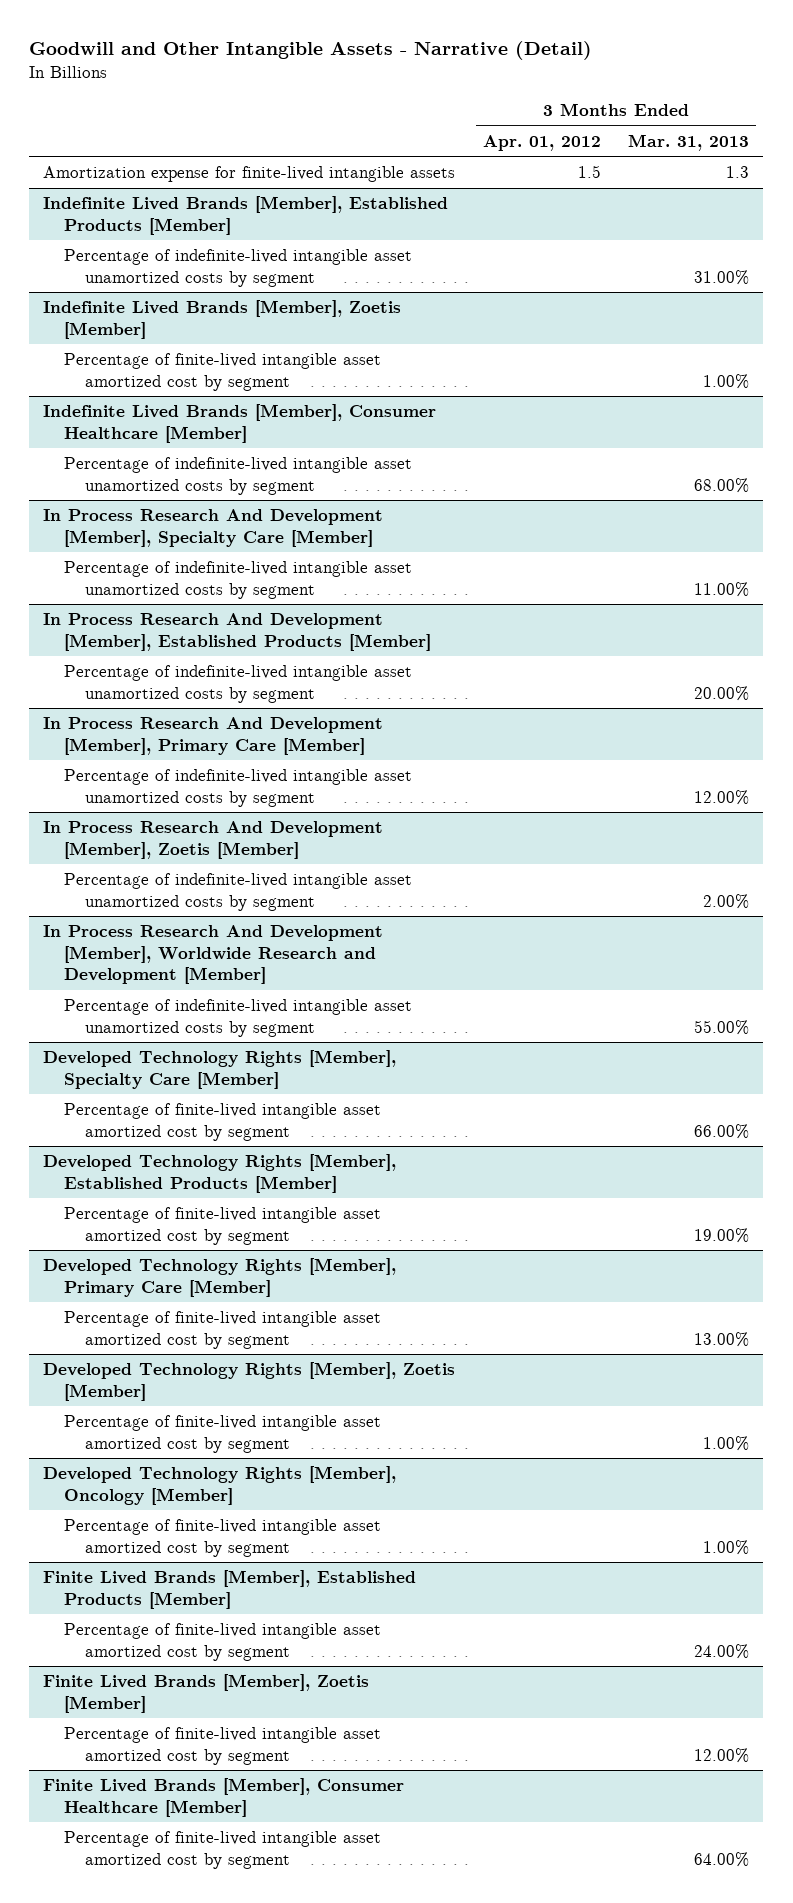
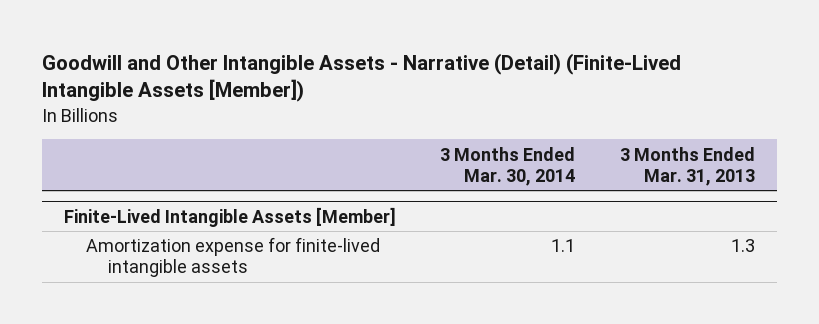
[29,41,593,61] Goodwill and Other Intangible Assets - Narrative (Detail) -> [42,52,682,103] Goodwill and Other Intangible Assets - Narrative (Detail) (Finite-Lived Intangible Assets [Member])
[482,134,601,151] Apr. 01, 2012 -> none
none -> [440,146,576,186] 3 Months Ended Mar. 30, 2014
none -> [64,206,397,227] Finite-Lived Intangible Assets [Member]
[43,196,449,235] Indefinite Lived Brands [Member], Established Products [Member] -> none
[63,249,412,287] Percentage of indefinite-lived intangible asset unamortized costs by segment -> none
[43,300,402,339] Indefinite Lived Brands [Member], Zoetis [Member] -> none
[63,353,381,391] Percentage of finite-lived intangible asset amortized cost by segment -> none
[43,404,437,443] Indefinite Lived Brands [Member], Consumer Healthcare [Member] -> none
[63,457,412,495] Percentage of indefinite-lived intangible asset unamortized costs by segment -> none
[43,509,384,547] In Process Research And Development [Member], Specialty Care [Member] -> none
[63,561,412,599] Percentage of indefinite-lived intangible asset unamortized costs by segment -> none
[43,613,431,651] In Process Research And Development [Member], Established Products [Member] -> none
[63,665,412,703] Percentage of indefinite-lived intangible asset unamortized costs by segment -> none
[43,717,384,755] In Process Research And Development [Member], Primary Care [Member] -> none
[63,769,412,807] Percentage of indefinite-lived intangible asset unamortized costs by segment -> none
[43,821,384,859] In Process Research And Development [Member], Zoetis [Member] -> none
[63,873,412,911] Percentage of indefinite-lived intangible asset unamortized costs by segment -> none
[43,925,384,985] In Process Research And Development [Member], Worldwide Research and Development [Member] -> none
[63,999,412,1037] Percentage of indefinite-lived intangible asset unamortized costs by segment -> none
[43,1050,397,1089] Developed Technology Rights [Member], Specialty Care [Member] -> none
[63,1103,381,1141] Percentage of finite-lived intangible asset amortized cost by segment -> none
[43,1154,397,1193] Developed Technology Rights [Member], Established Products [Member] -> none
[63,1207,381,1245] Percentage of finite-lived intangible asset amortized cost by segment -> none
[43,1258,397,1297] Developed Technology Rights [Member], Primary Care [Member] -> none
[63,1311,381,1349] Percentage of finite-lived intangible asset amortized cost by segment -> none
[43,1362,456,1401] Developed Technology Rights [Member], Zoetis [Member] -> none
[63,1415,381,1453] Percentage of finite-lived intangible asset amortized cost by segment -> none
[43,1466,397,1505] Developed Technology Rights [Member], Oncology [Member] -> none
[63,1519,381,1557] Percentage of finite-lived intangible asset amortized cost by segment -> none
[43,1570,417,1609] Finite Lived Brands [Member], Established Products [Member] -> none
[63,1623,381,1661] Percentage of finite-lived intangible asset amortized cost by segment -> none
[43,1674,370,1713] Finite Lived Brands [Member], Zoetis [Member] -> none
[63,1727,381,1765] Percentage of finite-lived intangible asset amortized cost by segment -> none
[43,1778,405,1817] Finite Lived Brands [Member], Consumer Healthcare [Member] -> none
[63,1831,381,1869] Percentage of finite-lived intangible asset amortized cost by segment -> none

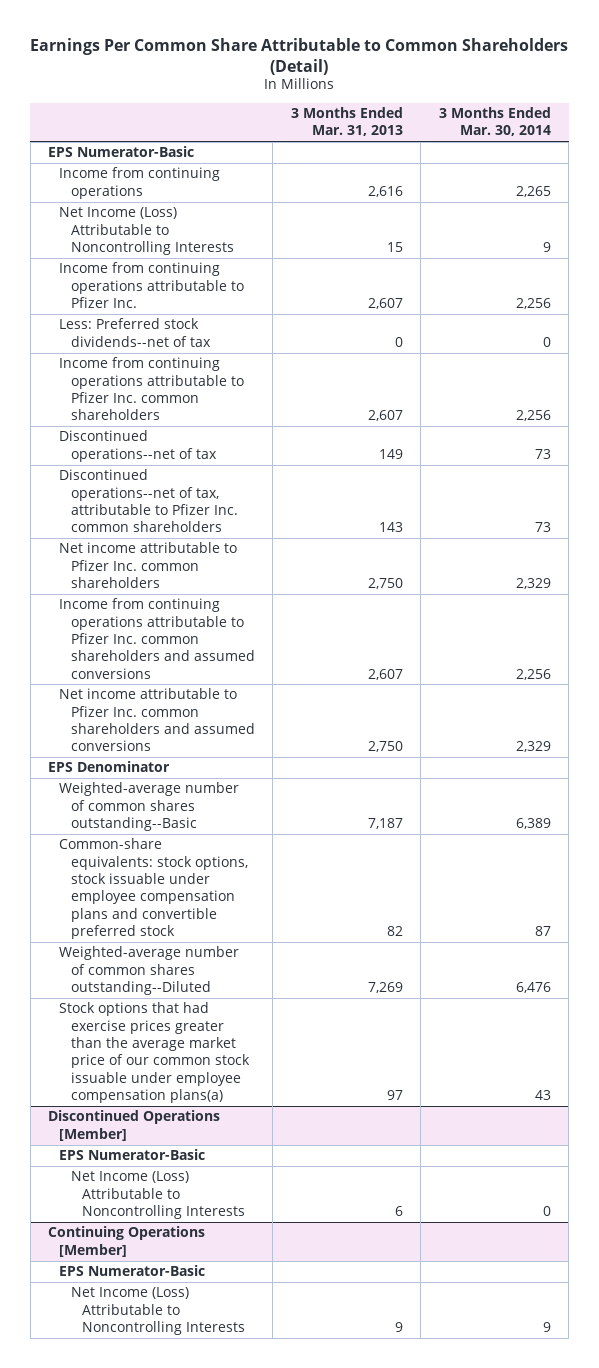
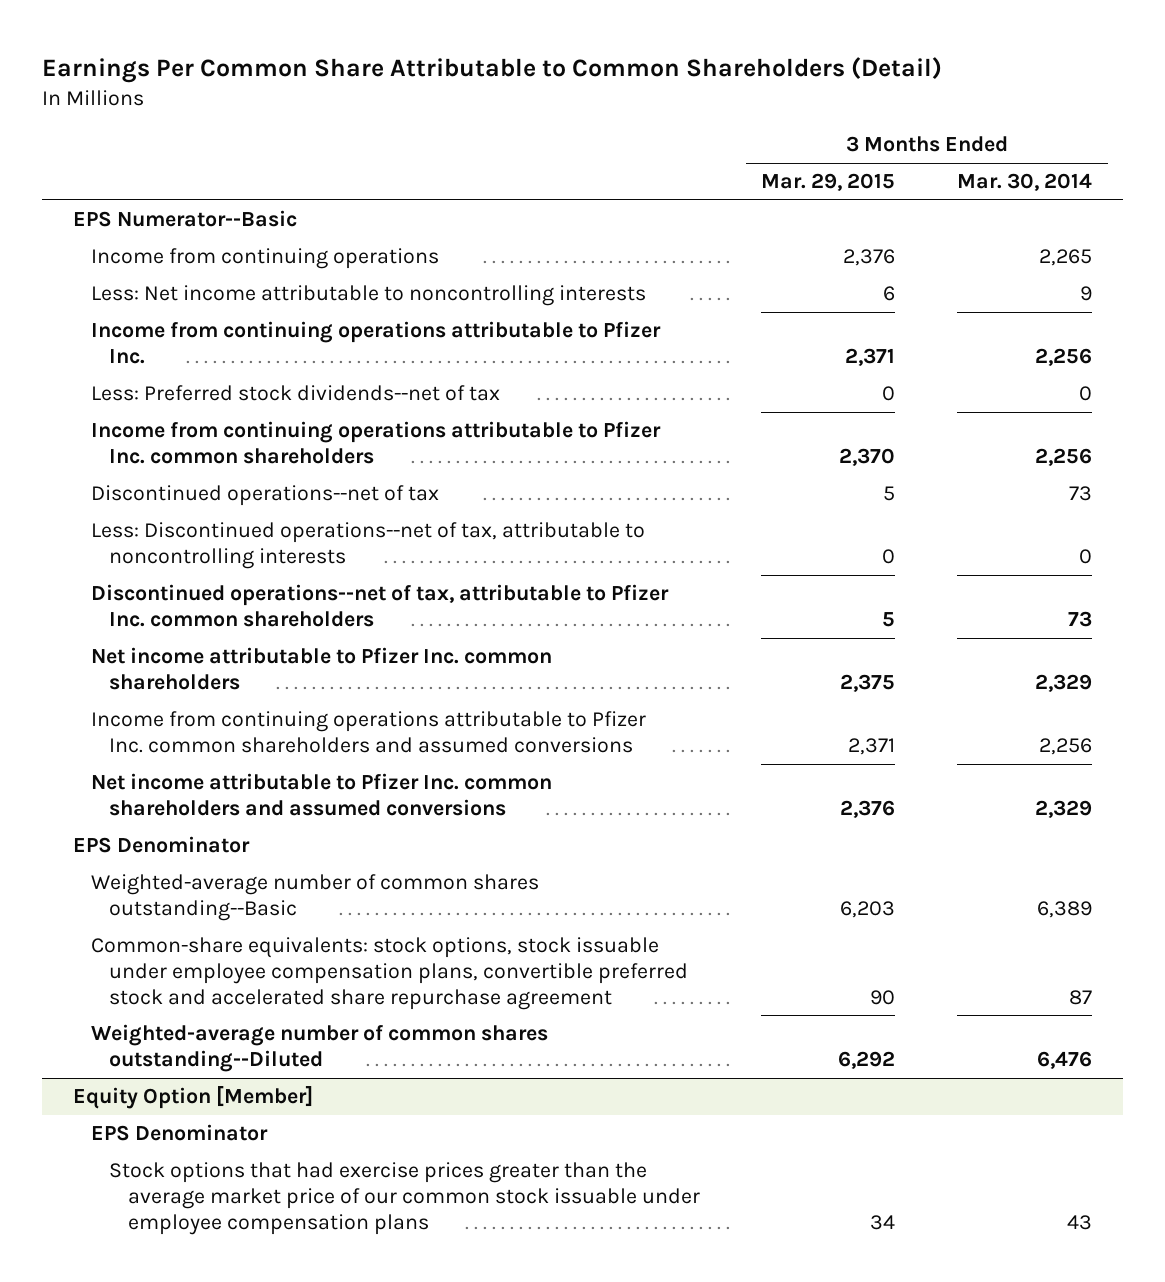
[290,107,403,137] 3 Months Ended Mar. 31, 2013 -> none
none -> [761,173,896,192] Mar. 29, 2015
[48,146,195,158] EPS Numerator-Basic -> [73,210,298,228] EPS Numerator--Basic
[59,207,234,255] Net Income (Loss) Attributable to Noncontrolling Interests -> [91,285,647,307] Less: Net income attributable to noncontrolling interests
none -> [91,522,646,569] Less: Discontinued operations--net of tax, attributable to noncontrolling interests
[59,838,248,939] Common-share equivalents: stock options, stock issuable under employee compensation plans and convertible preferred stock -> [91,937,689,1010] Common-share equivalents: stock options, stock issuable under employee compensation plans, convertible preferred stock and accelerated share repurchase agreement
[48,1110,221,1141] Discontinued Operations [Member] -> none
[59,1149,206,1161] EPS Numerator-Basic -> none
[70,1171,246,1219] Net Income (Loss) Attributable to Noncontrolling Interests -> none
[48,1226,206,1257] Continuing Operations [Member] -> none
[59,1265,206,1277] EPS Numerator-Basic -> none
[70,1287,246,1335] Net Income (Loss) Attributable to Noncontrolling Interests -> none
none -> [73,1086,314,1110] Equity Option [Member]
none -> [91,1124,269,1142] EPS Denominator
[59,1002,250,1103] Stock options that had exercise prices greater than the average market price of our common stock issuable under employee compensation plans(a) -> [109,1162,700,1235] Stock options that had exercise prices greater than the average market price of our common stock issuable under employee compensation plans

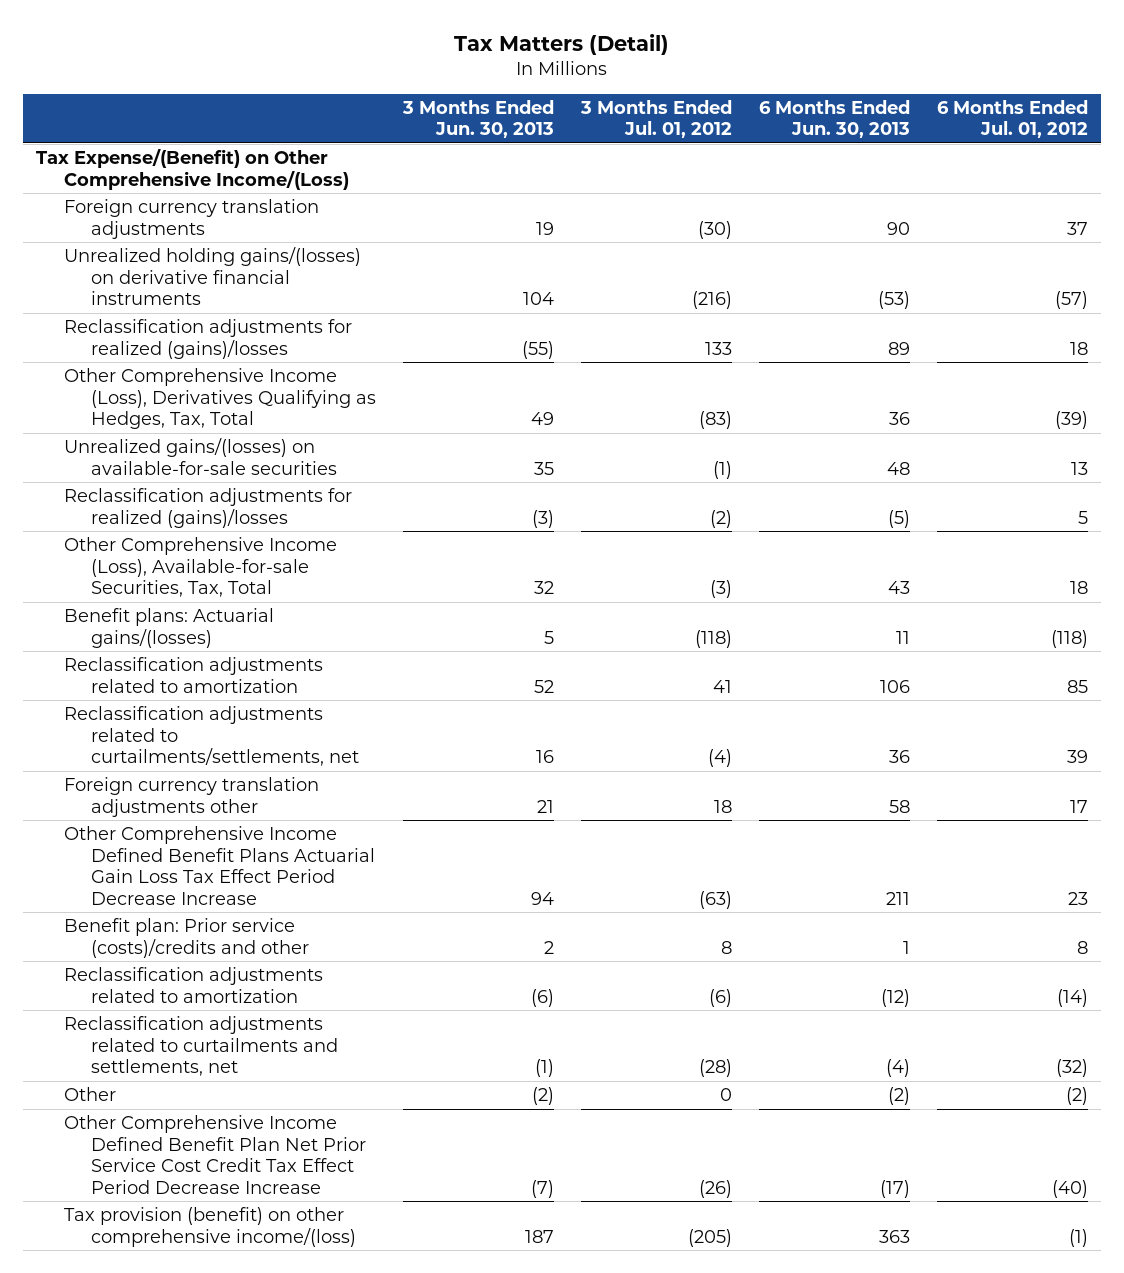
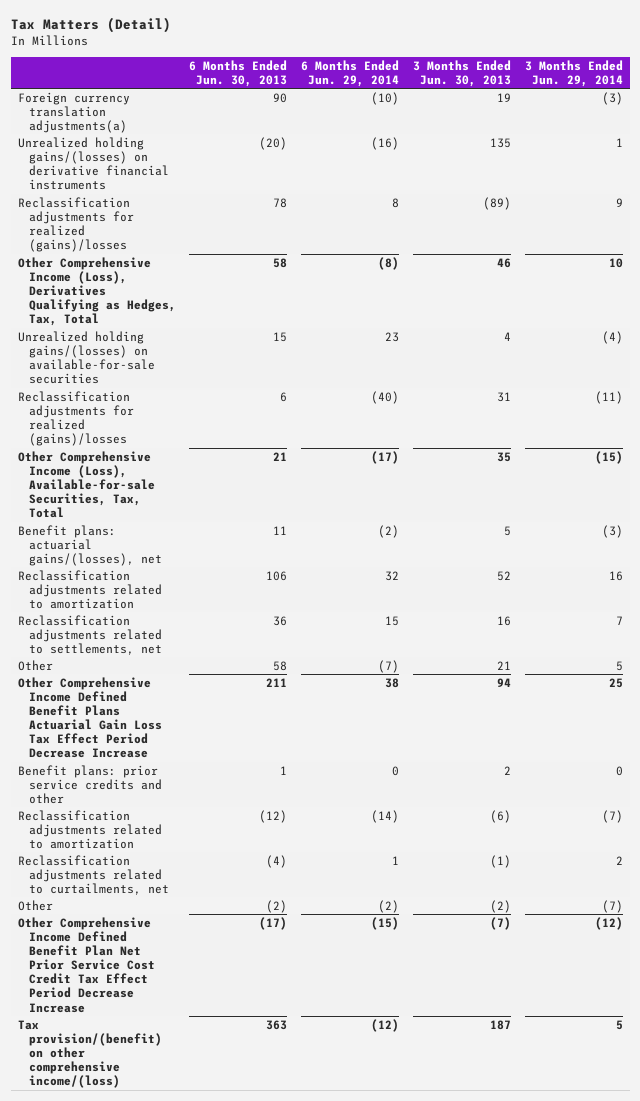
[579,99,732,139] 3 Months Ended Jul. 01, 2012 -> none
[936,99,1088,139] 6 Months Ended Jul. 01, 2012 -> none
none -> [301,59,400,87] 6 Months Ended Jun. 29, 2014
none -> [524,59,623,87] 3 Months Ended Jun. 29, 2014
[36,149,349,190] Tax Expense/(Benefit) on Other Comprehensive Income/(Loss) -> none
[63,199,319,239] Foreign currency translation adjustments -> [17,91,130,134] Foreign currency translation adjustments(a)
[522,292,554,306] 104 -> [489,137,511,148] 135
[877,291,910,310] (53) -> [259,136,288,150] (20)
[521,340,554,359] (55) -> [482,196,511,210] (89)
[887,341,910,355] 89 -> [273,197,288,208] 78
[530,412,554,426] 49 -> [496,257,511,268] 46
[888,412,910,426] 36 -> [273,257,288,268] 58
[63,438,337,475] Unrealized gains/(losses) on available-for-sale securities -> [17,330,155,385] Unrealized holding gains/(losses) on available-for-sale securities
[533,461,554,475] 35 -> [503,331,511,341] 4
[886,461,910,475] 48 -> [273,331,288,342] 15
[531,509,554,528] (3) -> [496,391,511,402] 31
[887,509,910,528] (5) -> [280,391,288,402] 6
[533,581,554,595] 32 -> [496,451,511,462] 35
[887,581,910,595] 43 -> [273,451,288,461] 21
[63,608,274,648] Benefit plans: Actuarial gains/(losses) -> [17,524,162,567] Benefit plans: actuarial gains/(losses), net
[63,706,359,767] Reclassification adjustments related to curtailments/settlements, net -> [17,614,162,656] Reclassification adjustments related to settlements, net
[63,777,319,817] Foreign currency translation adjustments other -> [17,659,53,671] Other
[63,918,309,958] Benefit plan: Prior service (costs)/credits and other -> [17,764,162,805] Benefit plans: prior service credits and other
[63,1016,338,1077] Reclassification adjustments related to curtailments and settlements, net -> [17,854,169,896] Reclassification adjustments related to curtailments, net
[63,1207,356,1247] Tax provision (benefit) on other comprehensive income/(loss) -> [17,1019,162,1089] Tax provision/(benefit) on other comprehensive income/(loss)

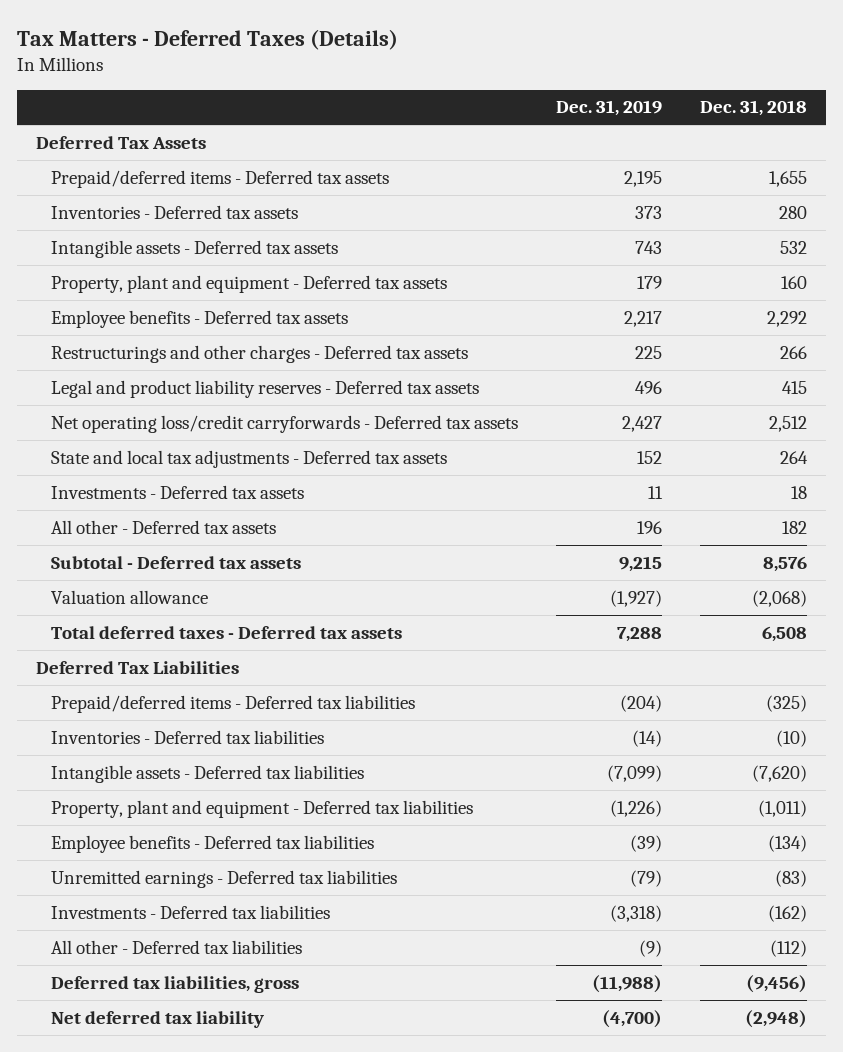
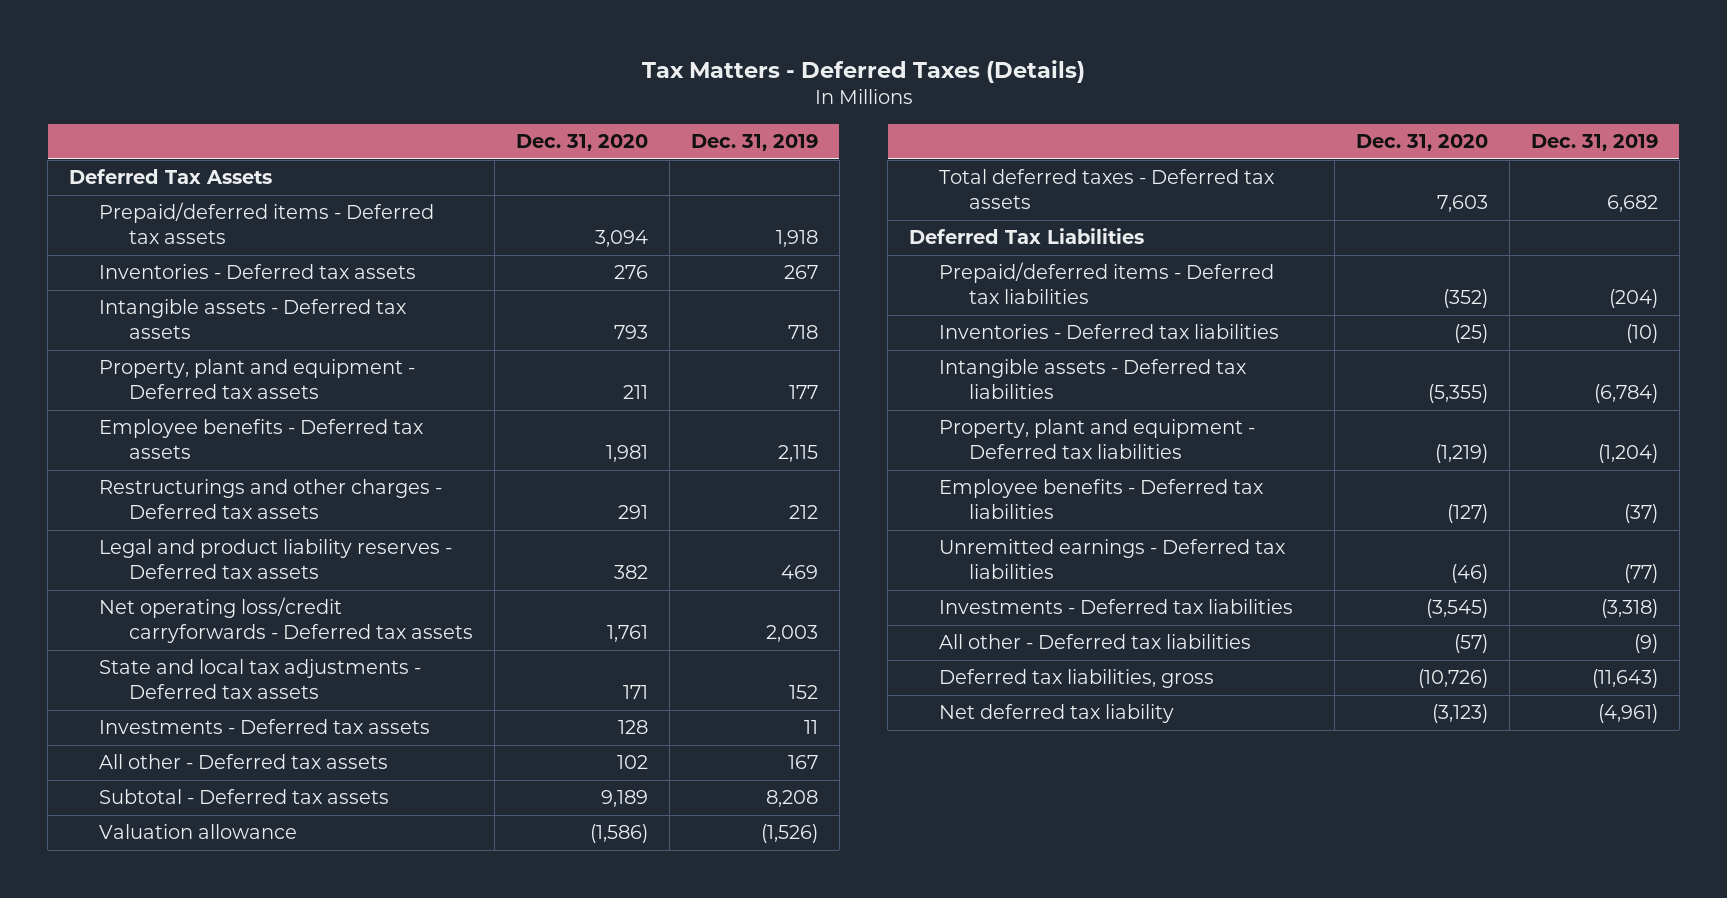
[699,100,807,117] Dec. 31, 2018 -> none
none -> [515,134,648,152] Dec. 31, 2020
[623,170,662,187] 2,195 -> [775,230,818,248] 1,918
[634,205,662,219] 373 -> [783,265,818,280] 267
[634,240,662,254] 743 -> [787,325,818,340] 718
[636,275,662,289] 179 -> [788,385,818,400] 177
[623,310,662,327] 2,217 -> [777,445,818,463] 2,115
[634,345,662,359] 225 -> [788,505,818,520] 212
[634,380,662,394] 496 -> [780,565,818,580] 469
[621,415,662,432] 2,427 -> [765,625,818,643] 2,003
[636,520,662,534] 196 -> [787,755,818,770] 167
[618,555,662,572] 9,215 -> [765,790,818,808] 8,208
[609,589,662,607] (1,927) -> [760,824,818,844] (1,526)
[616,626,662,642] 7,288 -> [1606,195,1658,213] 6,682
[631,729,662,747] (14) -> [1625,324,1658,344] (10)
[606,764,662,782] (7,099) -> [1593,384,1658,404] (6,784)
[609,799,662,817] (1,226) -> [1597,444,1658,464] (1,204)
[629,834,662,852] (39) -> [1623,504,1658,524] (37)
[629,869,662,887] (79) -> [1623,564,1658,584] (77)
[591,974,662,993] (11,988) -> [1591,669,1658,689] (11,643)
[601,1009,662,1028] (4,700) -> [1597,704,1658,724] (4,961)

